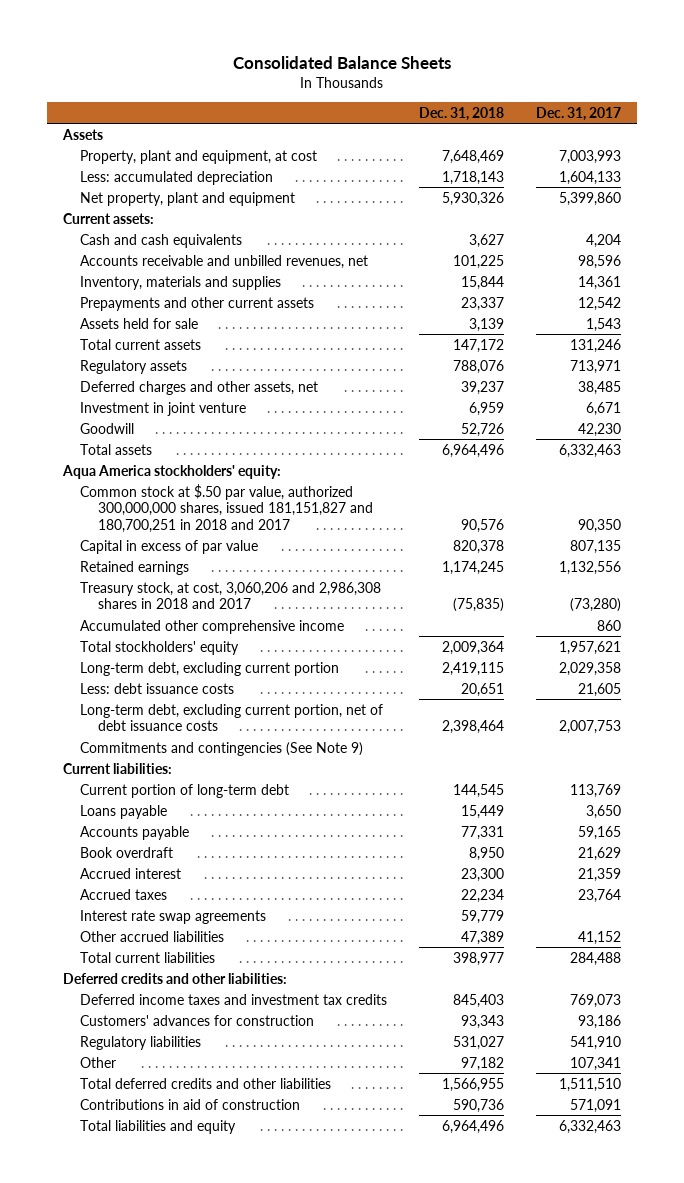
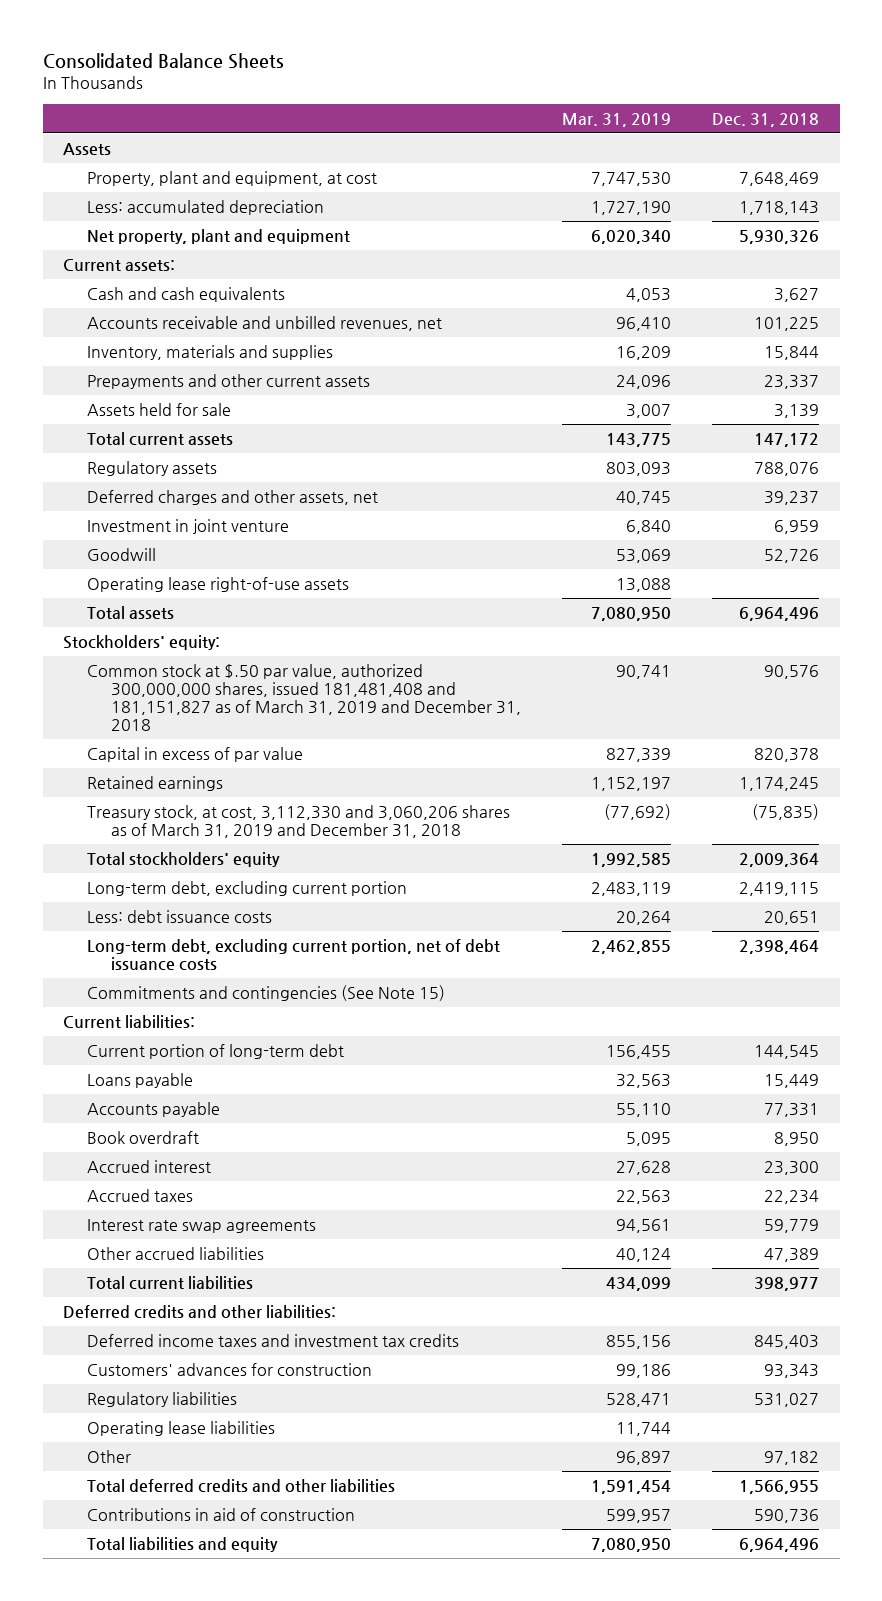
[536,106,622,121] Dec. 31, 2017 -> none
none -> [562,112,672,127] Mar. 31, 2019
none -> [87,576,350,592] Operating lease right-of-use assets
[61,464,281,479] Aqua America stockholders' equity: -> [63,634,221,650] Stockholders' equity:
[80,483,374,533] Common stock at $.50 par value, authorized 300,000,000 shares, issued 181,151,827 and 180,700,251 in 2018 and 2017 -> [87,663,522,731] Common stock at $.50 par value, authorized 300,000,000 shares, issued 181,481,408 and 181,151,827 as of March 31, 2019 and December 31, 2018
[80,619,345,634] Accumulated other comprehensive income -> none
[80,581,382,610] Treasury stock, at cost, 3,060,206 and 2,986,308 shares in 2018 and 2017 -> [87,804,511,838] Treasury stock, at cost, 3,112,330 and 3,060,206 shares as of March 31, 2019 and December 31, 2018
[80,741,364,756] Commitments and contingencies (See Note 9) -> [87,984,446,1001] Commitments and contingencies (See Note 15)
none -> [87,1420,276,1436] Operating lease liabilities

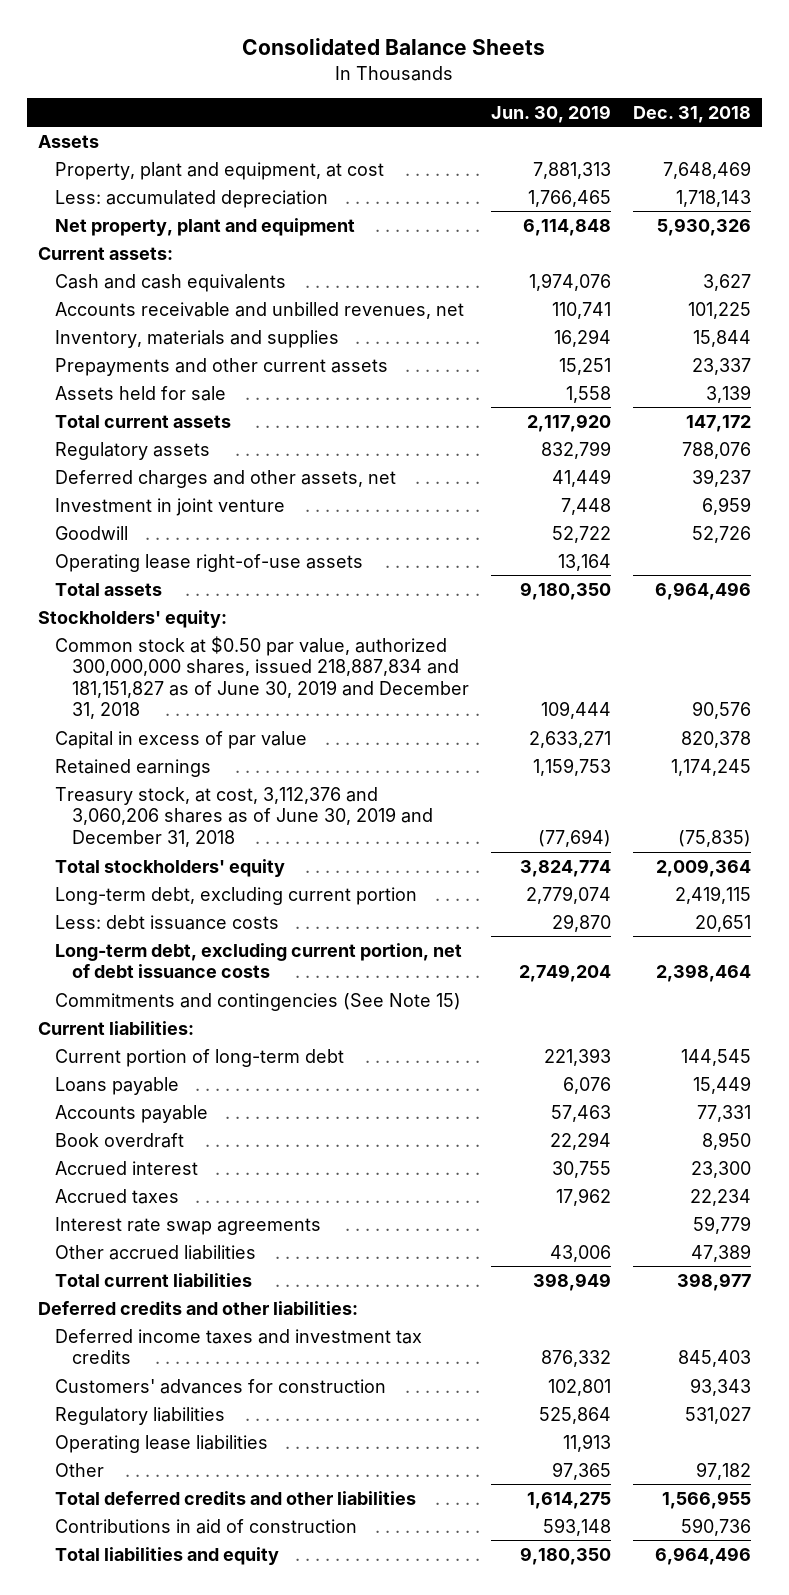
[562,112,672,127] Mar. 31, 2019 -> none
none -> [491,104,612,123] Jun. 30, 2019
[87,663,522,731] Common stock at $.50 par value, authorized 300,000,000 shares, issued 181,481,408 and 181,151,827 as of March 31, 2019 and December 31, 2018 -> [55,635,470,720] Common stock at $0.50 par value, authorized 300,000,000 shares, issued 218,887,834 and 181,151,827 as of June 30, 2019 and December 31, 2018
[87,804,511,838] Treasury stock, at cost, 3,112,330 and 3,060,206 shares as of March 31, 2019 and December 31, 2018 -> [55,786,434,847] Treasury stock, at cost, 3,112,376 and 3,060,206 shares as of June 30, 2019 and December 31, 2018

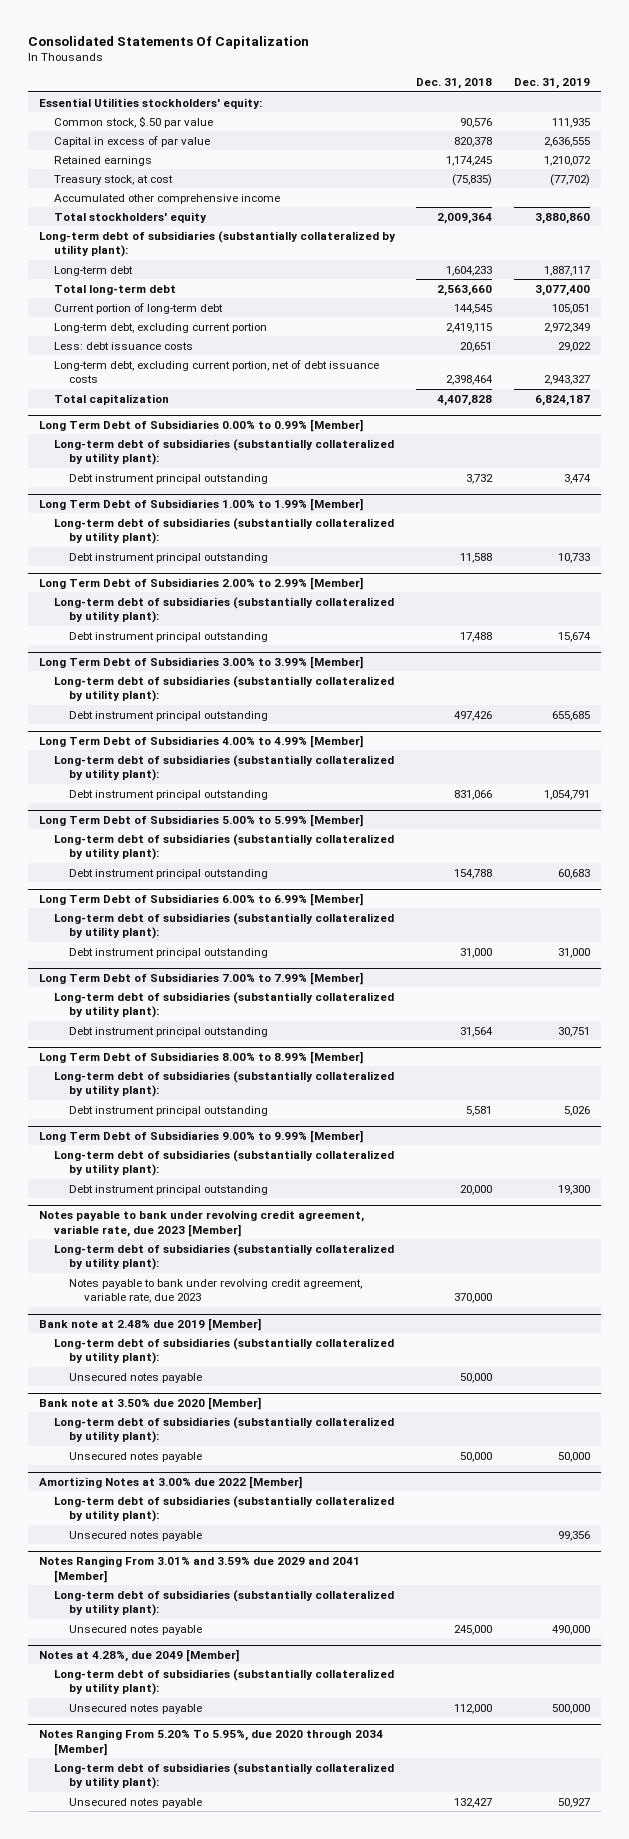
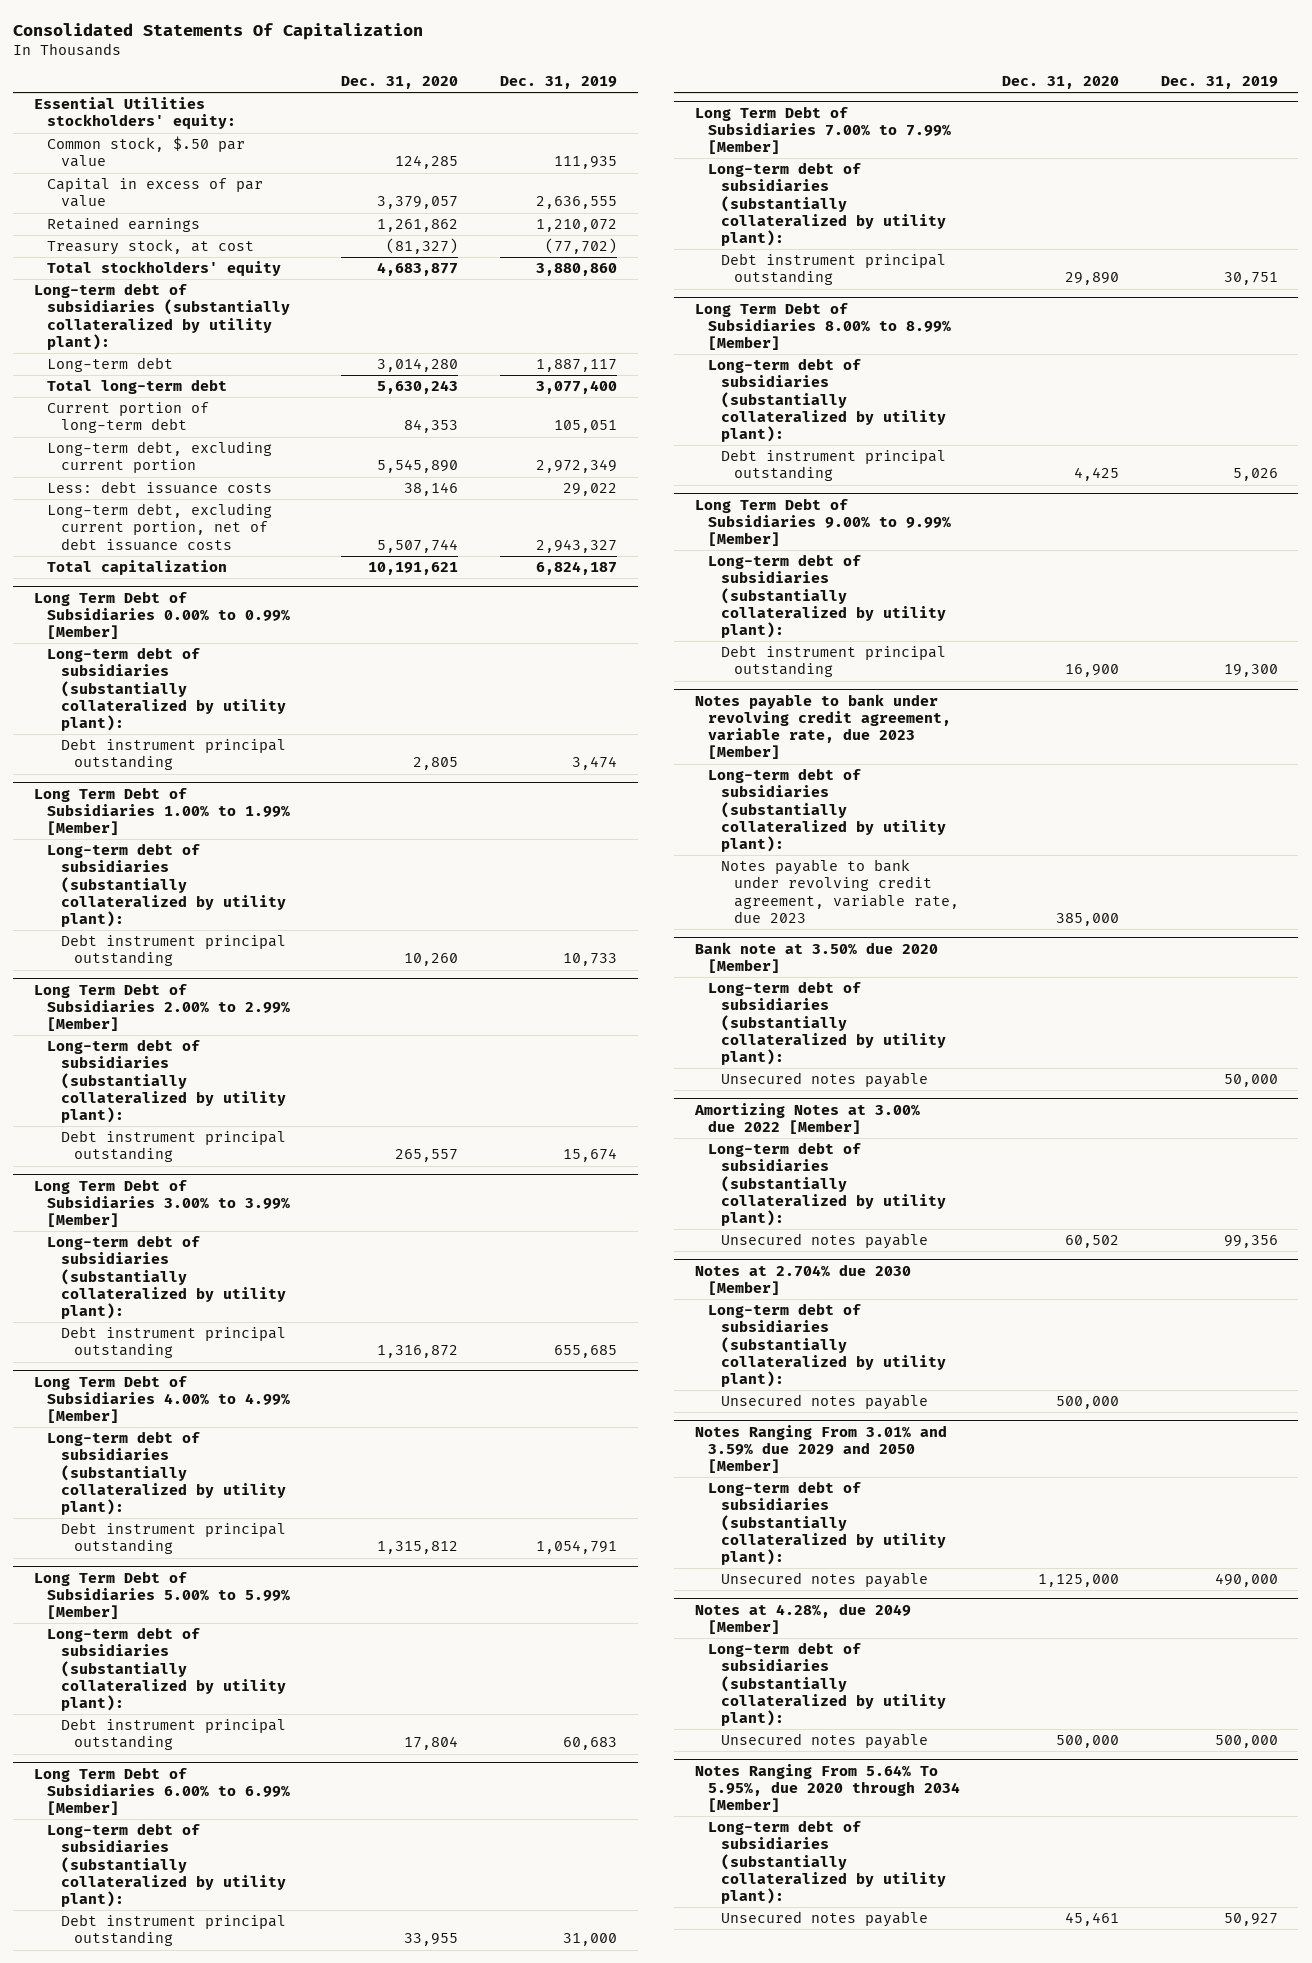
[416,78,493,90] Dec. 31, 2018 -> none
none -> [341,76,459,90] Dec. 31, 2020
[53,193,280,204] Accumulated other comprehensive income -> none
[38,1317,261,1331] Bank note at 2.48% due 2019 [Member] -> none
[53,1337,394,1365] Long-term debt of subsidiaries (substantially collateralized by utility plant): -> none
[68,1372,202,1383] Unsecured notes payable -> none
[38,1555,360,1583] Notes Ranging From 3.01% and 3.59% due 2029 and 2041 [Member] -> none
none -> [694,1263,911,1296] Notes at 2.704% due 2030 [Member]
none -> [721,1394,929,1411] Unsecured notes payable
none -> [694,1424,947,1474] Notes Ranging From 3.01% and 3.59% due 2029 and 2050 [Member]
none -> [708,1481,947,1566] Long-term debt of subsidiaries (substantially collateralized by utility plant):
[38,1728,383,1756] Notes Ranging From 5.20% To 5.95%, due 2020 through 2034 [Member] -> [694,1763,961,1813] Notes Ranging From 5.64% To 5.95%, due 2020 through 2034 [Member]

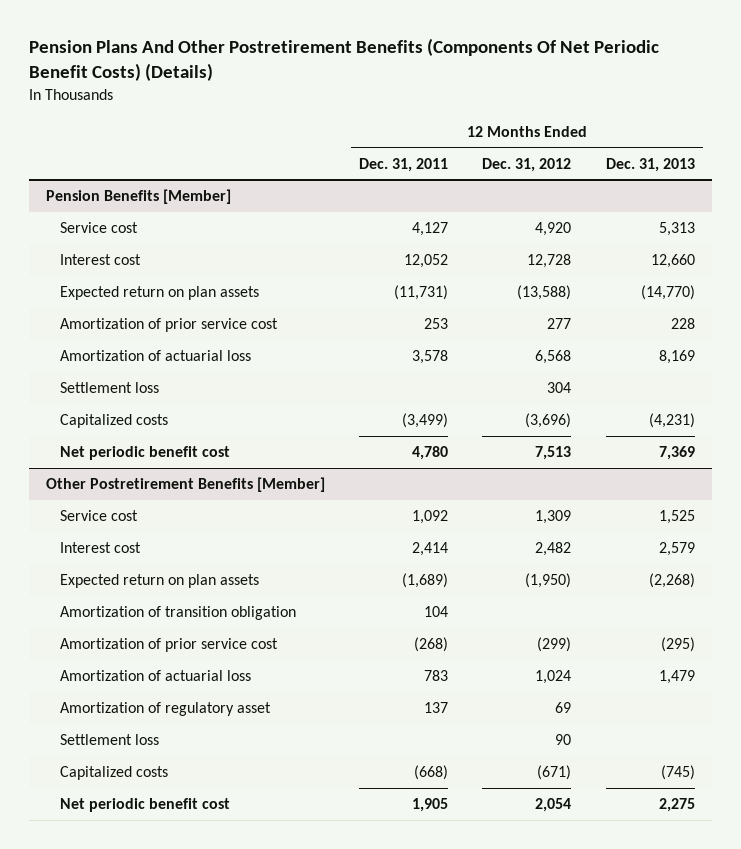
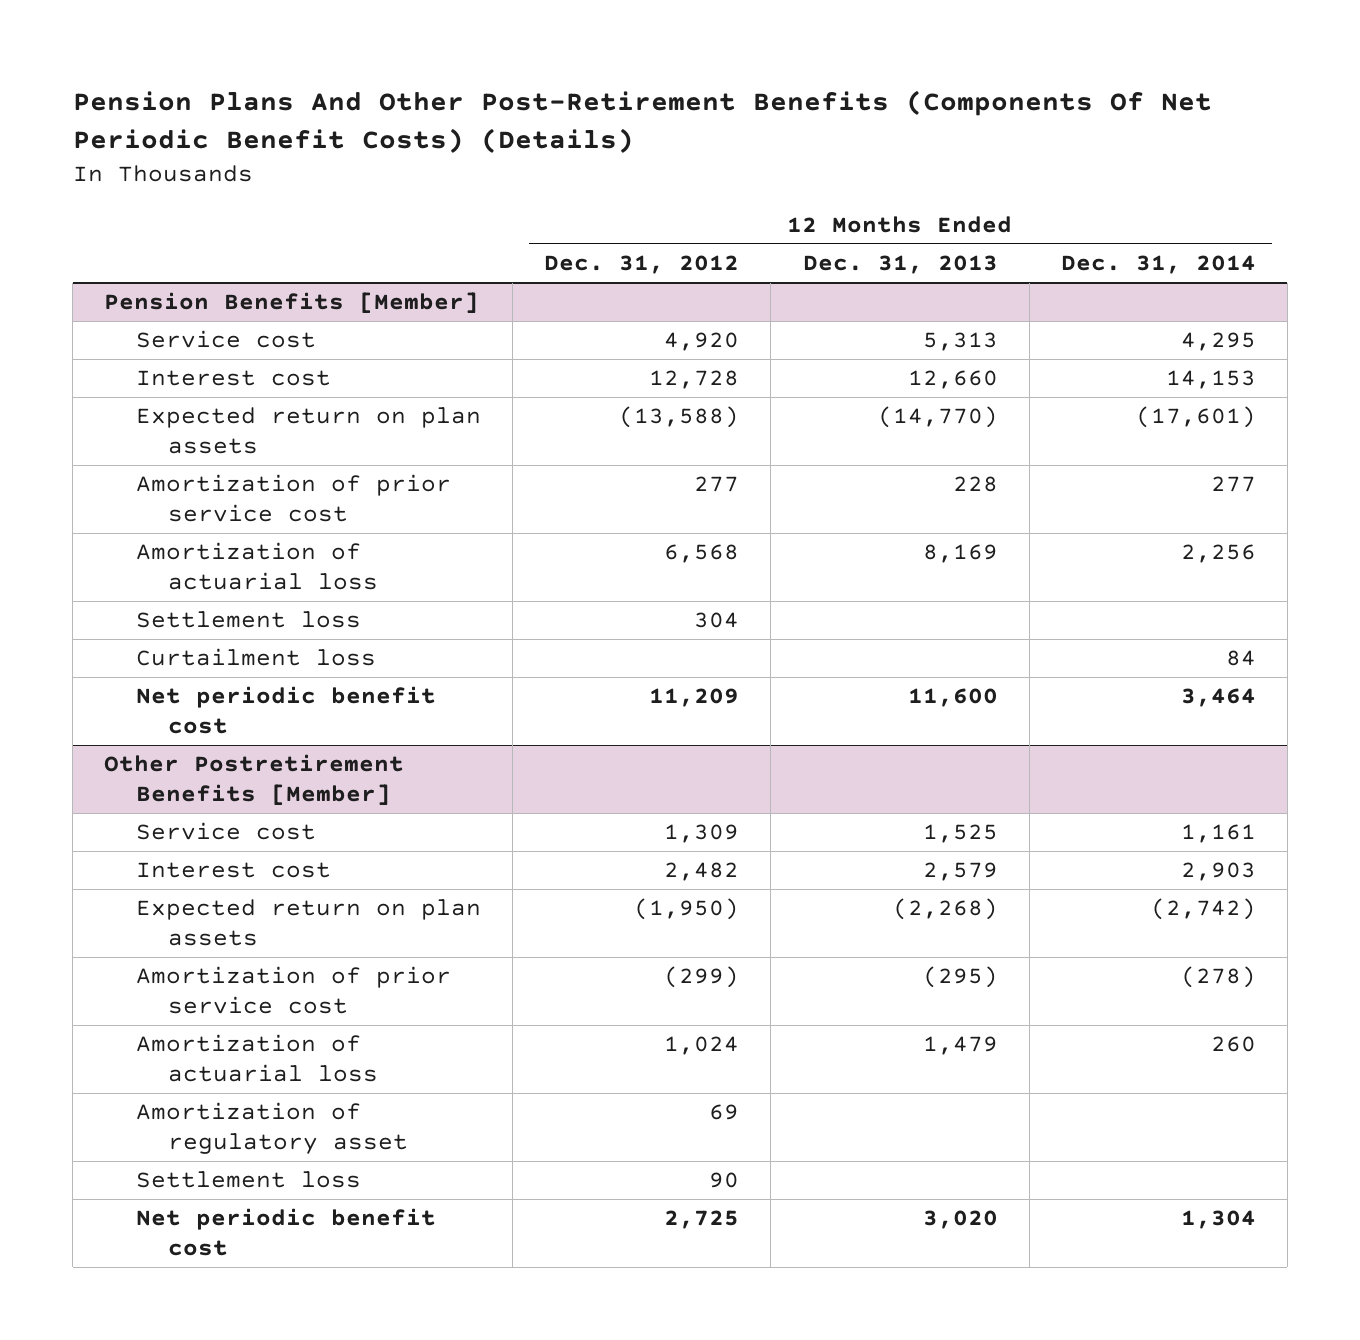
[28,38,659,82] Pension Plans And Other Postretirement Benefits (Components Of Net Periodic Benefit Costs) (Details) -> [72,90,1212,154] Pension Plans And Other Post-Retirement Benefits (Components Of Net Periodic Benefit Costs) (Details)
[359,157,449,172] Dec. 31, 2011 -> none
none -> [1060,255,1256,275] Dec. 31, 2014
[60,414,169,429] Capitalized costs -> none
none -> [136,648,377,667] Curtailment loss
[535,446,572,461] 7,513 -> [649,688,740,708] 11,209
[658,446,695,461] 7,369 -> [907,688,998,708] 11,600
[60,606,297,621] Amortization of transition obligation -> none
[60,766,169,781] Capitalized costs -> none
[535,798,572,813] 2,054 -> [664,1210,740,1230] 2,725
[658,798,695,813] 2,275 -> [922,1210,998,1230] 3,020

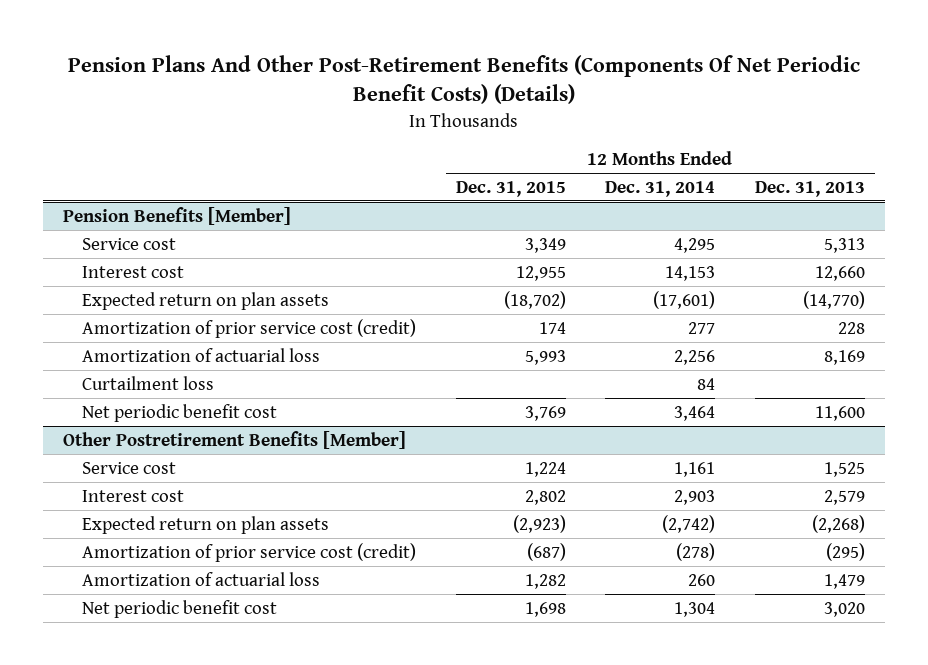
[544,255,740,275] Dec. 31, 2012 -> none
none -> [455,180,566,197] Dec. 31, 2015
[136,474,452,523] Amortization of prior service cost -> [81,318,416,338] Amortization of prior service cost (credit)
[136,611,362,629] Settlement loss -> none
[136,966,452,1015] Amortization of prior service cost -> [81,542,416,562] Amortization of prior service cost (credit)
[136,1102,409,1155] Amortization of regulatory asset -> none
[136,1171,362,1189] Settlement loss -> none

